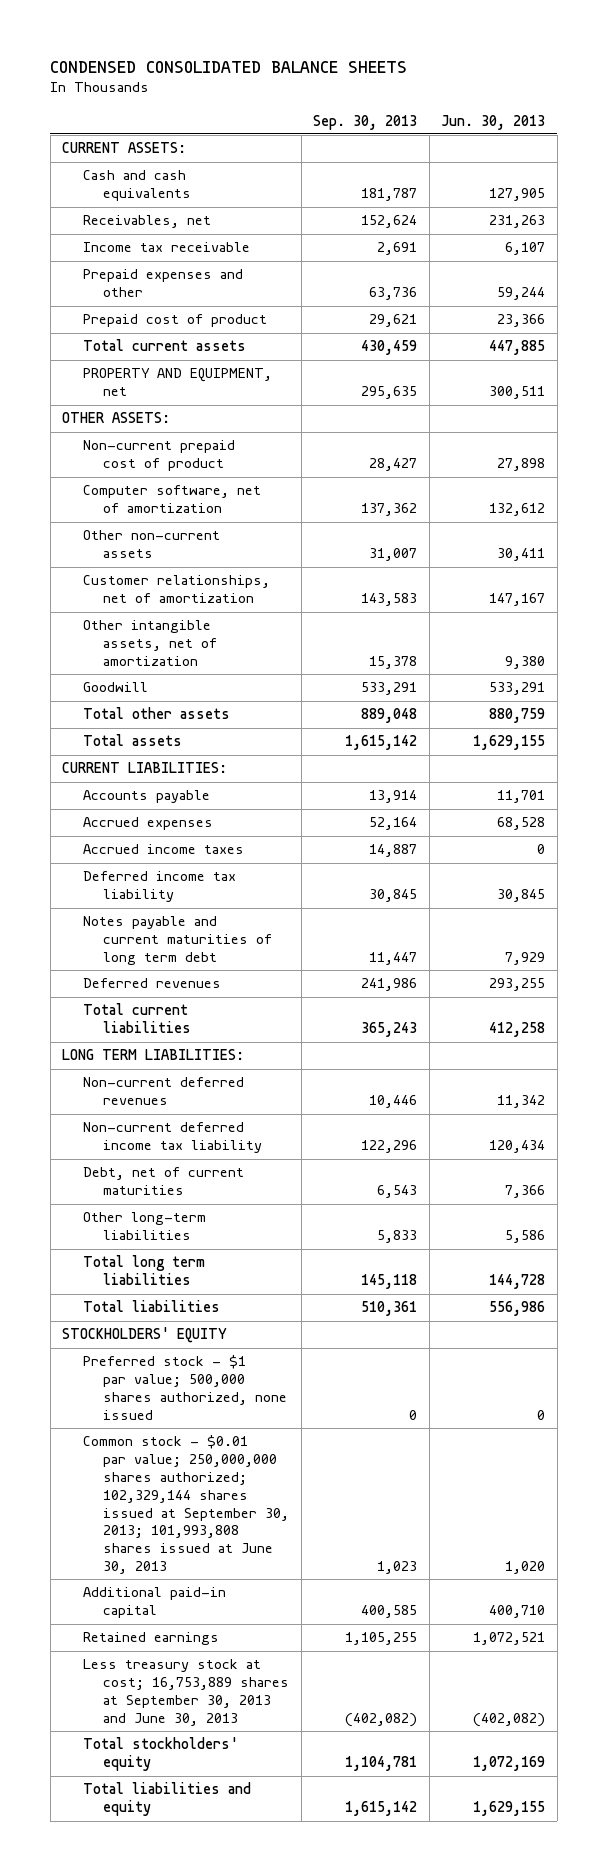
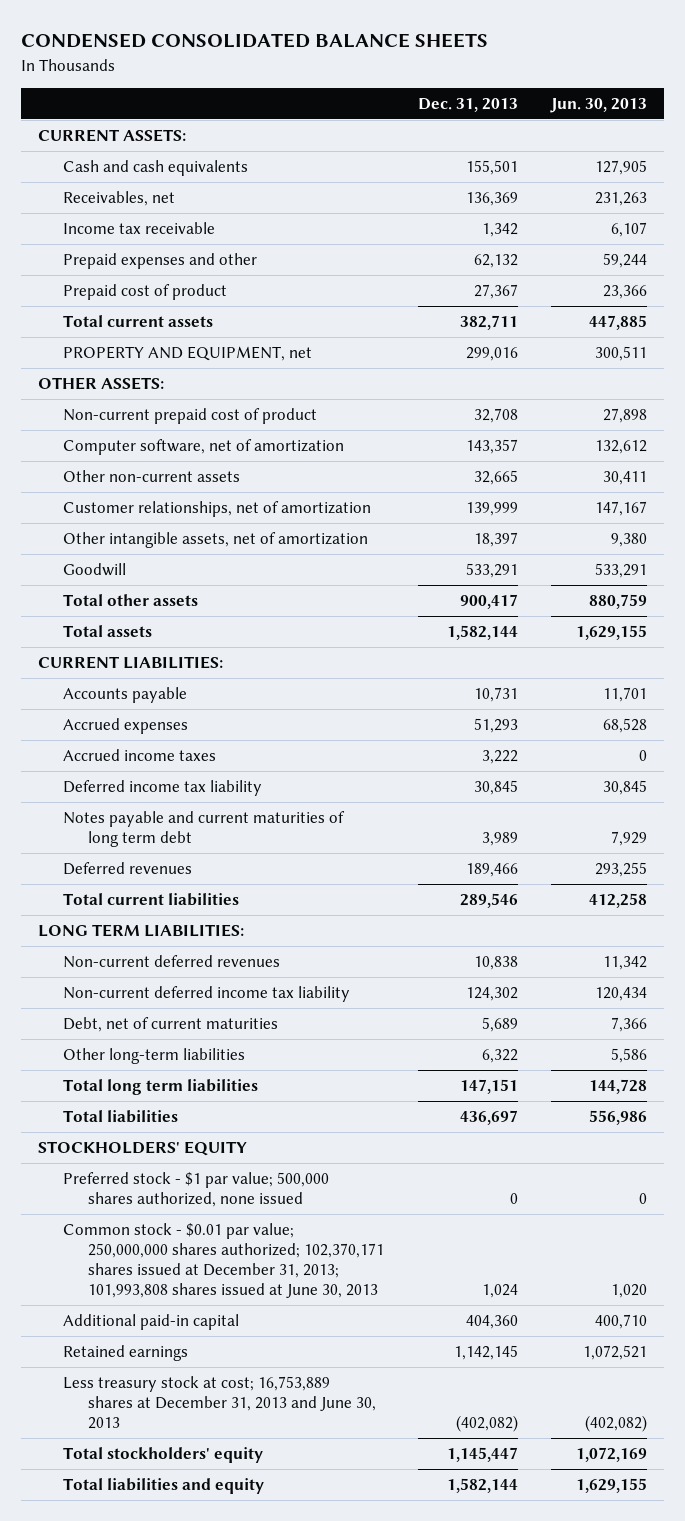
[313,114,418,130] Sep. 30, 2013 -> none
none -> [417,97,518,112] Dec. 31, 2013
[82,1435,290,1575] Common stock - $0.01 par value; 250,000,000 shares authorized; 102,329,144 shares issued at September 30, 2013; 101,993,808 shares issued at June 30, 2013 -> [62,1223,384,1298] Common stock - $0.01 par value; 250,000,000 shares authorized; 102,370,171 shares issued at December 31, 2013; 101,993,808 shares issued at June 30, 2013
[82,1659,290,1726] Less treasury stock at cost; 16,753,889 shares at September 30, 2013 and June 30, 2013 -> [62,1376,376,1429] Less treasury stock at cost; 16,753,889 shares at December 31, 2013 and June 30, 2013

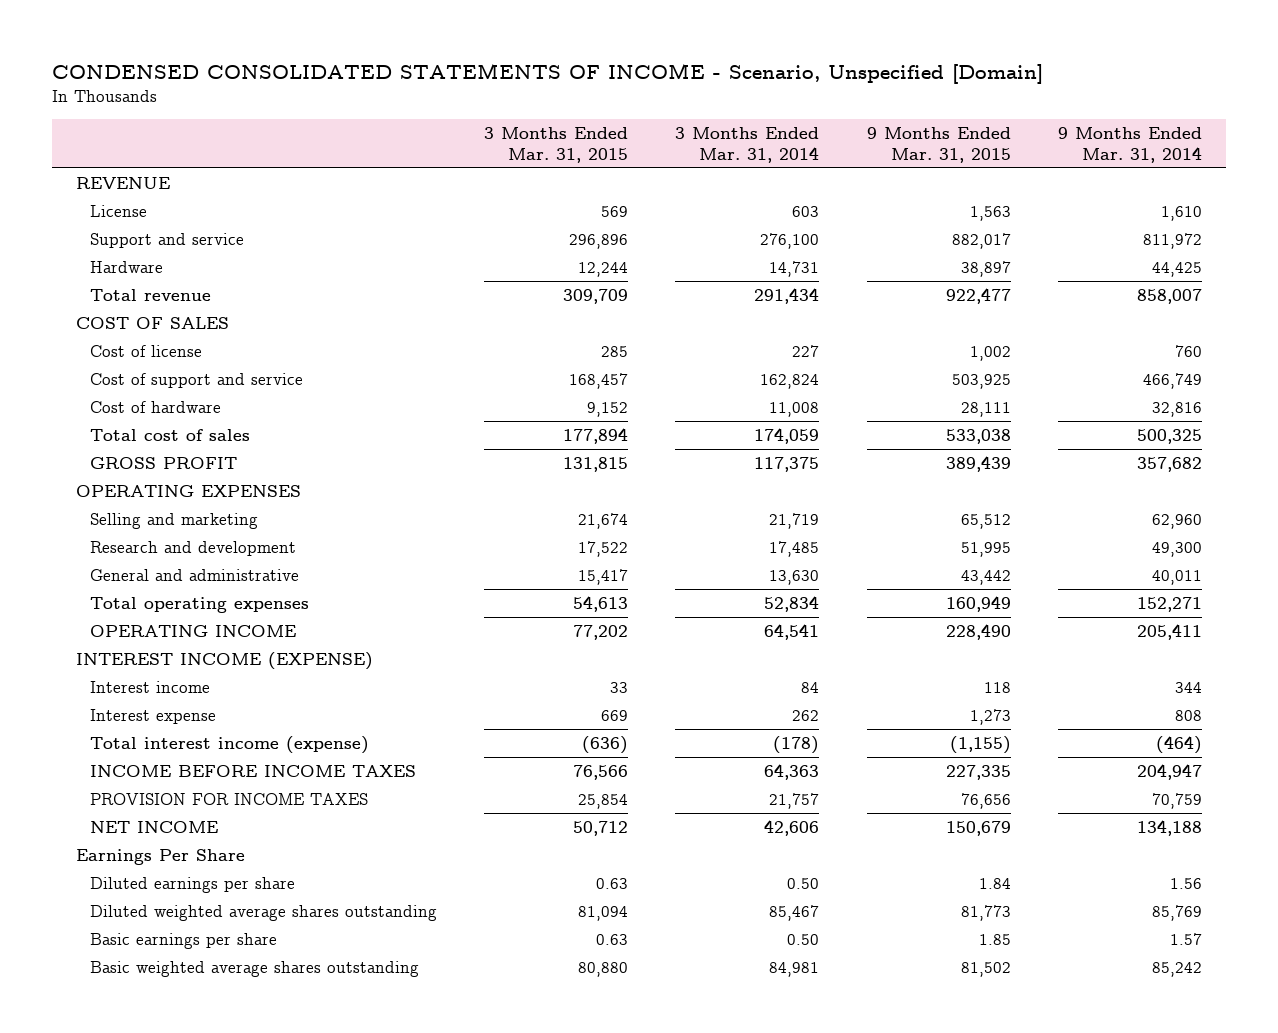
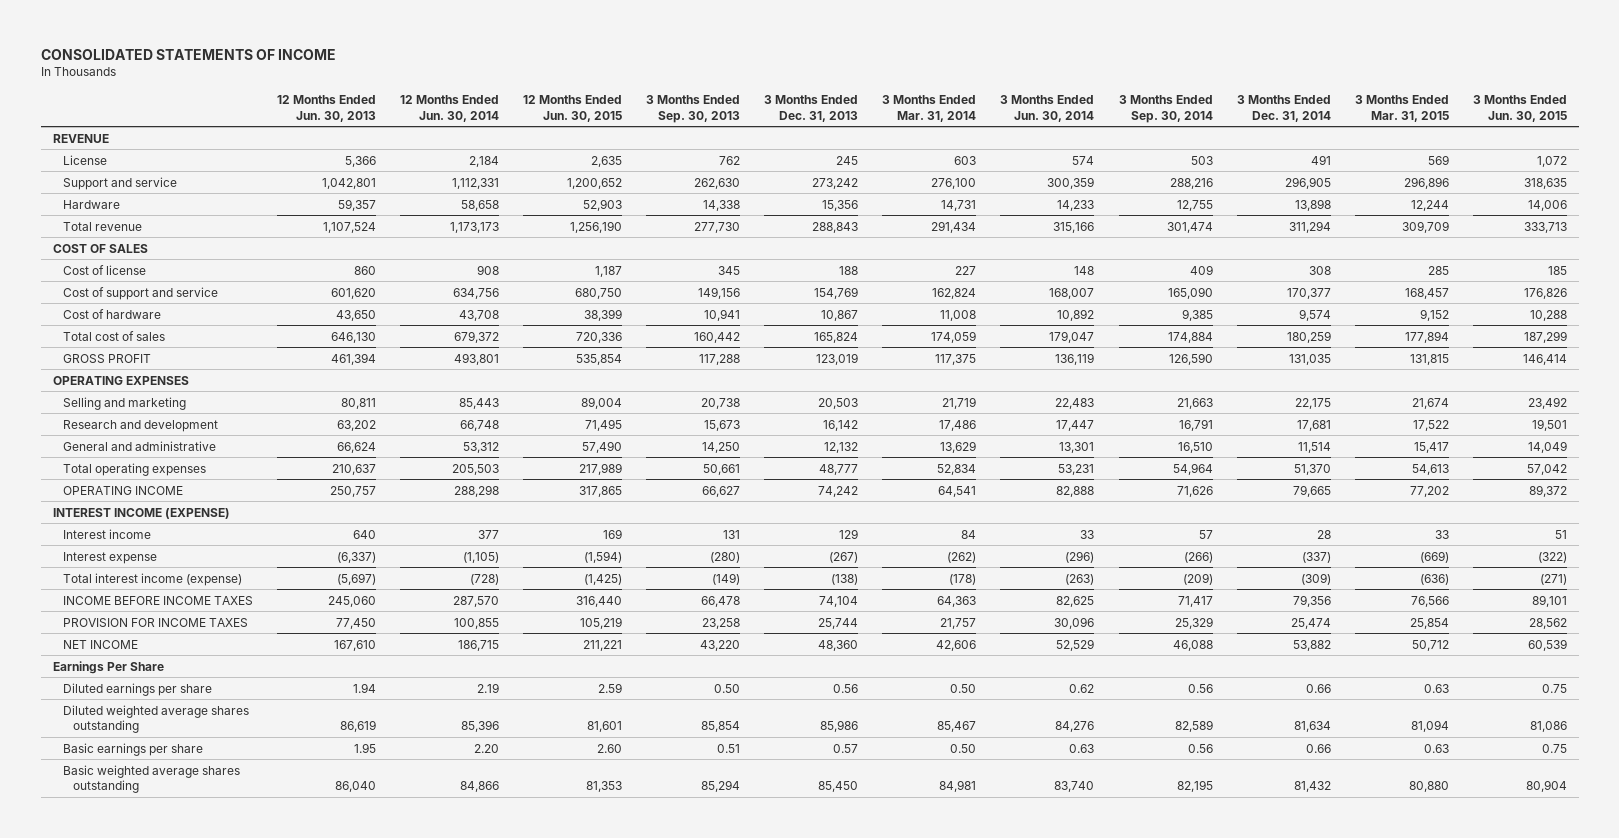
[52,62,1044,84] CONDENSED CONSOLIDATED STATEMENTS OF INCOME - Scenario, Unspecified [Domain] -> [40,48,336,60] CONSOLIDATED STATEMENTS OF INCOME
[866,126,1011,163] 9 Months Ended Mar. 31, 2015 -> none
[1057,126,1202,163] 9 Months Ended Mar. 31, 2014 -> none
none -> [277,95,377,122] 12 Months Ended Jun. 30, 2013
none -> [400,95,500,122] 12 Months Ended Jun. 30, 2014
none -> [523,95,623,122] 12 Months Ended Jun. 30, 2015
none -> [646,95,741,123] 3 Months Ended Sep. 30, 2013
none -> [764,95,859,122] 3 Months Ended Dec. 31, 2013
none -> [1000,95,1095,122] 3 Months Ended Jun. 30, 2014
none -> [1118,95,1213,123] 3 Months Ended Sep. 30, 2014
none -> [1236,95,1331,122] 3 Months Ended Dec. 31, 2014
none -> [1472,95,1567,122] 3 Months Ended Jun. 30, 2015
[769,540,820,557] 17,485 -> [939,419,977,431] 17,486
[769,569,820,585] 13,630 -> [940,440,977,453] 13,629
[600,709,628,721] 669 -> [1419,550,1449,563] (669)
[792,709,820,721] 262 -> [947,551,977,563] (262)

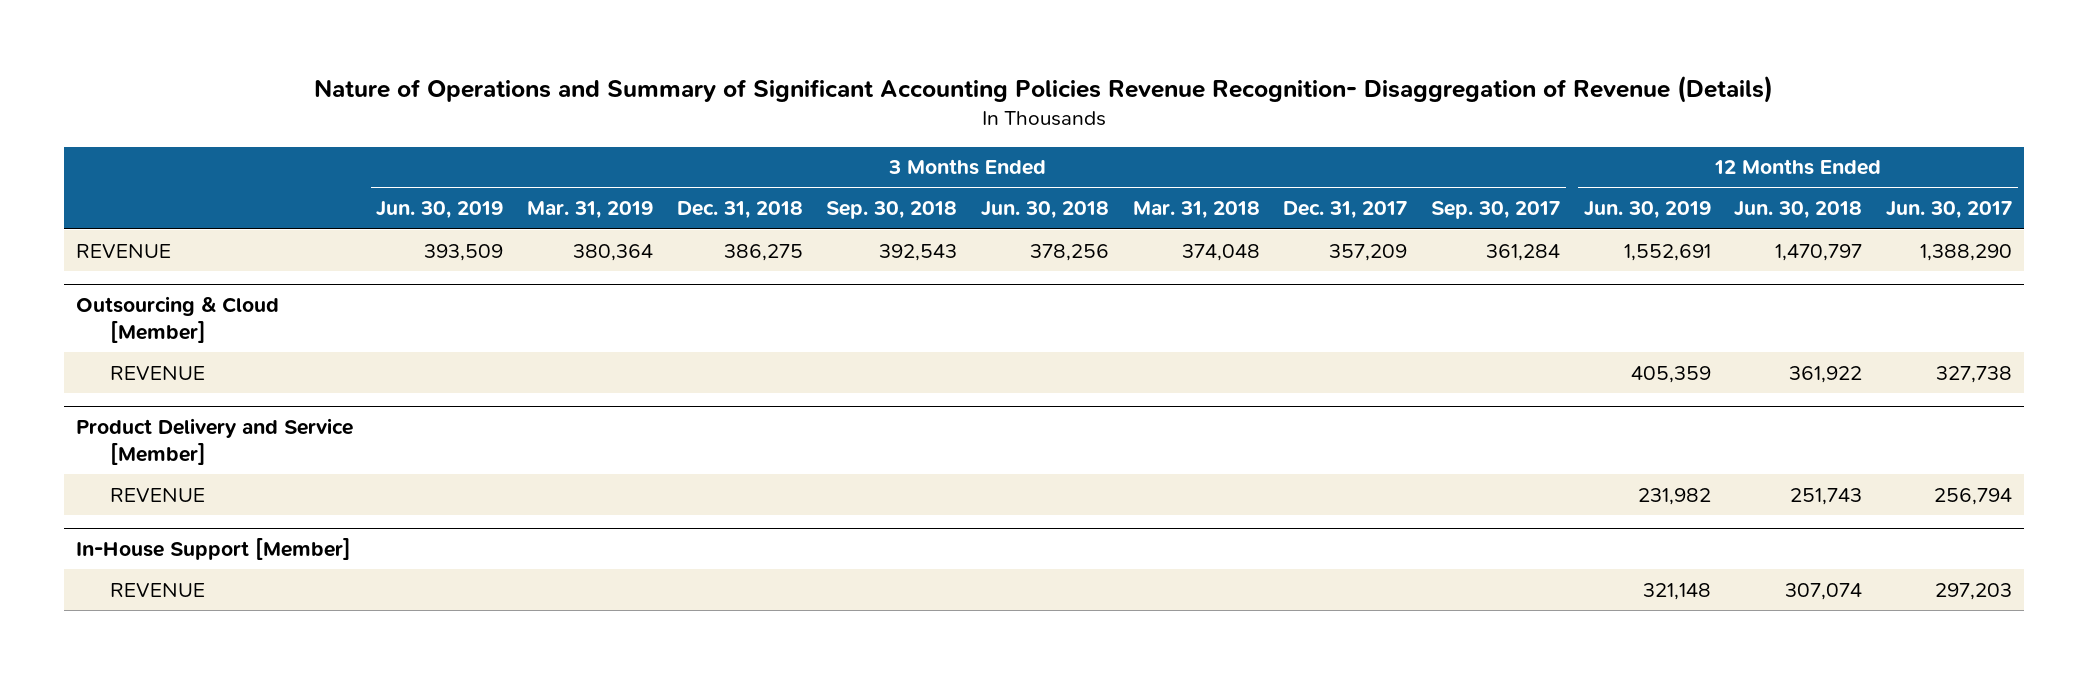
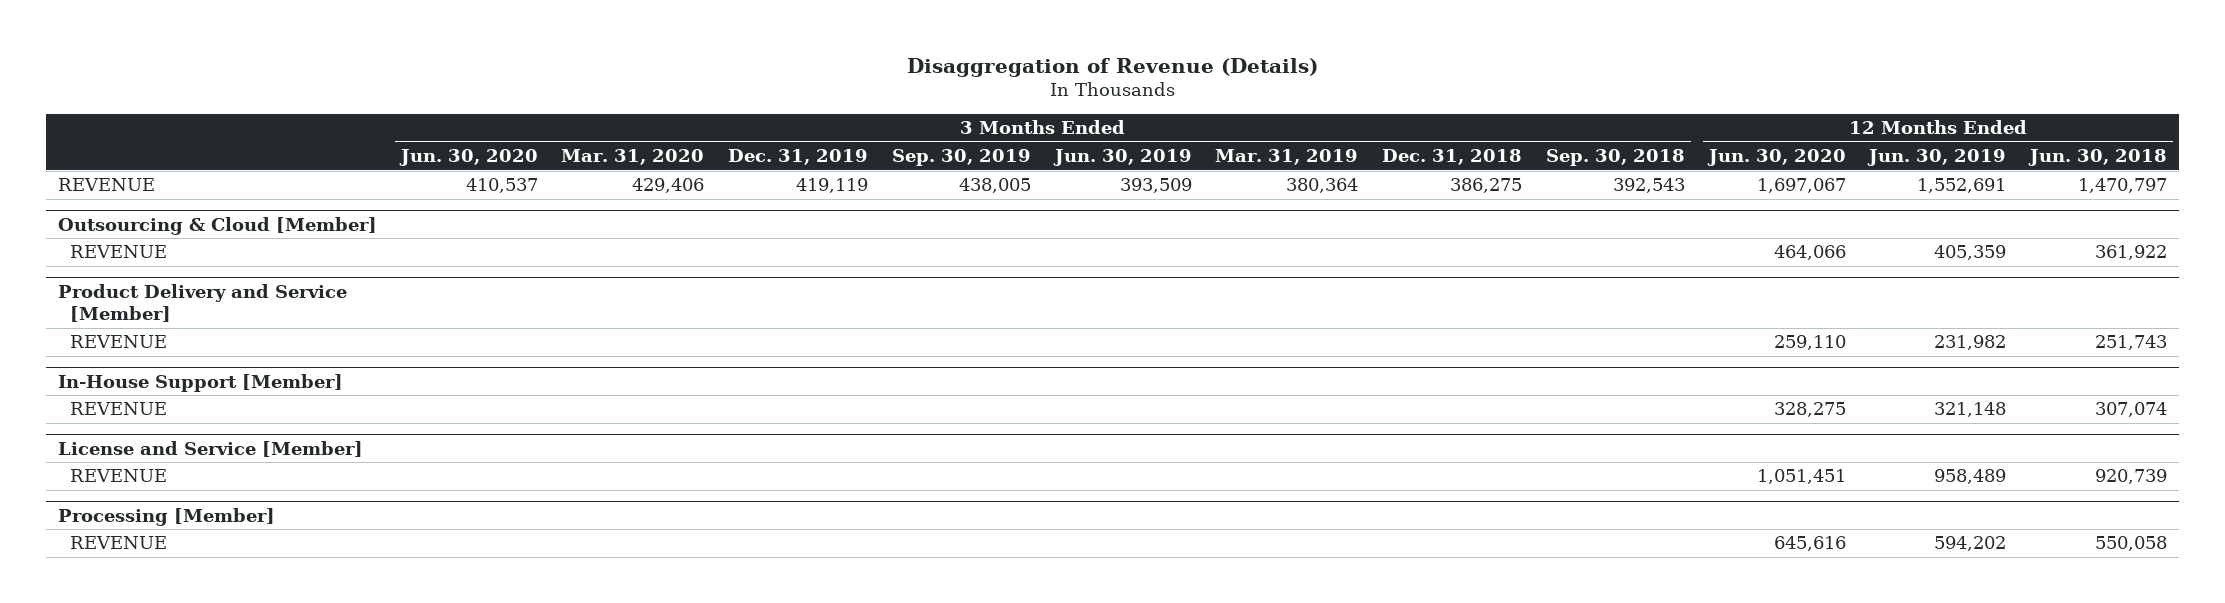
[313,74,1773,103] Nature of Operations and Summary of Significant Accounting Policies Revenue Recognition- Disaggregation of Revenue (Details) -> [906,57,1318,77] Disaggregation of Revenue (Details)
[981,201,1110,220] Jun. 30, 2018 -> none
[1132,201,1260,220] Mar. 31, 2018 -> none
[1283,201,1408,220] Dec. 31, 2017 -> none
[1430,201,1560,220] Sep. 30, 2017 -> none
[1885,201,2012,220] Jun. 30, 2017 -> none
none -> [398,149,538,167] Jun. 30, 2020
none -> [561,149,705,166] Mar. 31, 2020
none -> [728,149,869,166] Dec. 31, 2019
none -> [891,149,1031,167] Sep. 30, 2019
none -> [1706,149,1846,167] Jun. 30, 2020
none -> [57,440,363,457] License and Service [Member]
none -> [70,469,168,483] REVENUE
none -> [57,507,275,526] Processing [Member]
none -> [70,536,168,550] REVENUE

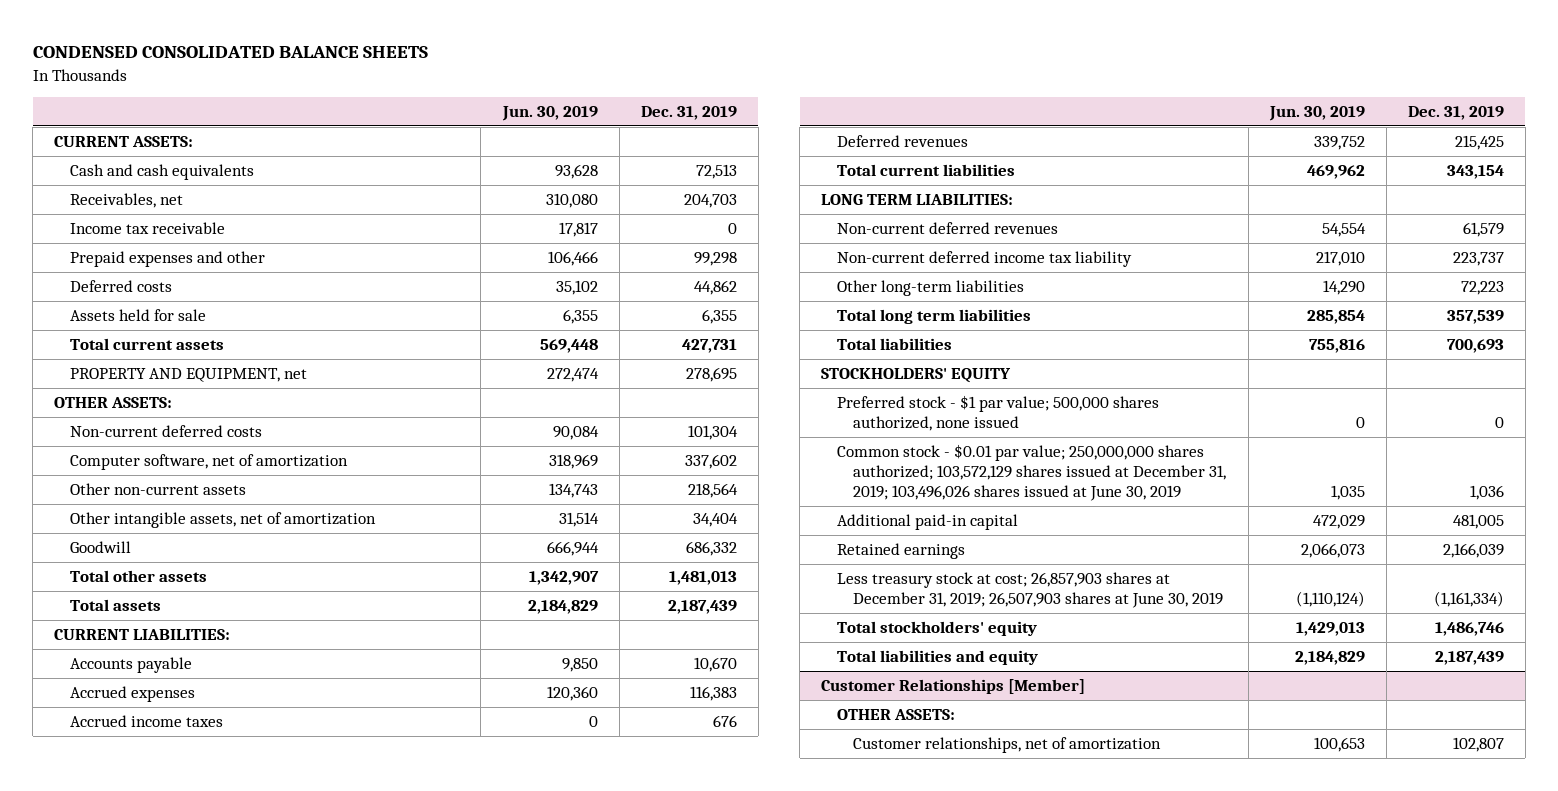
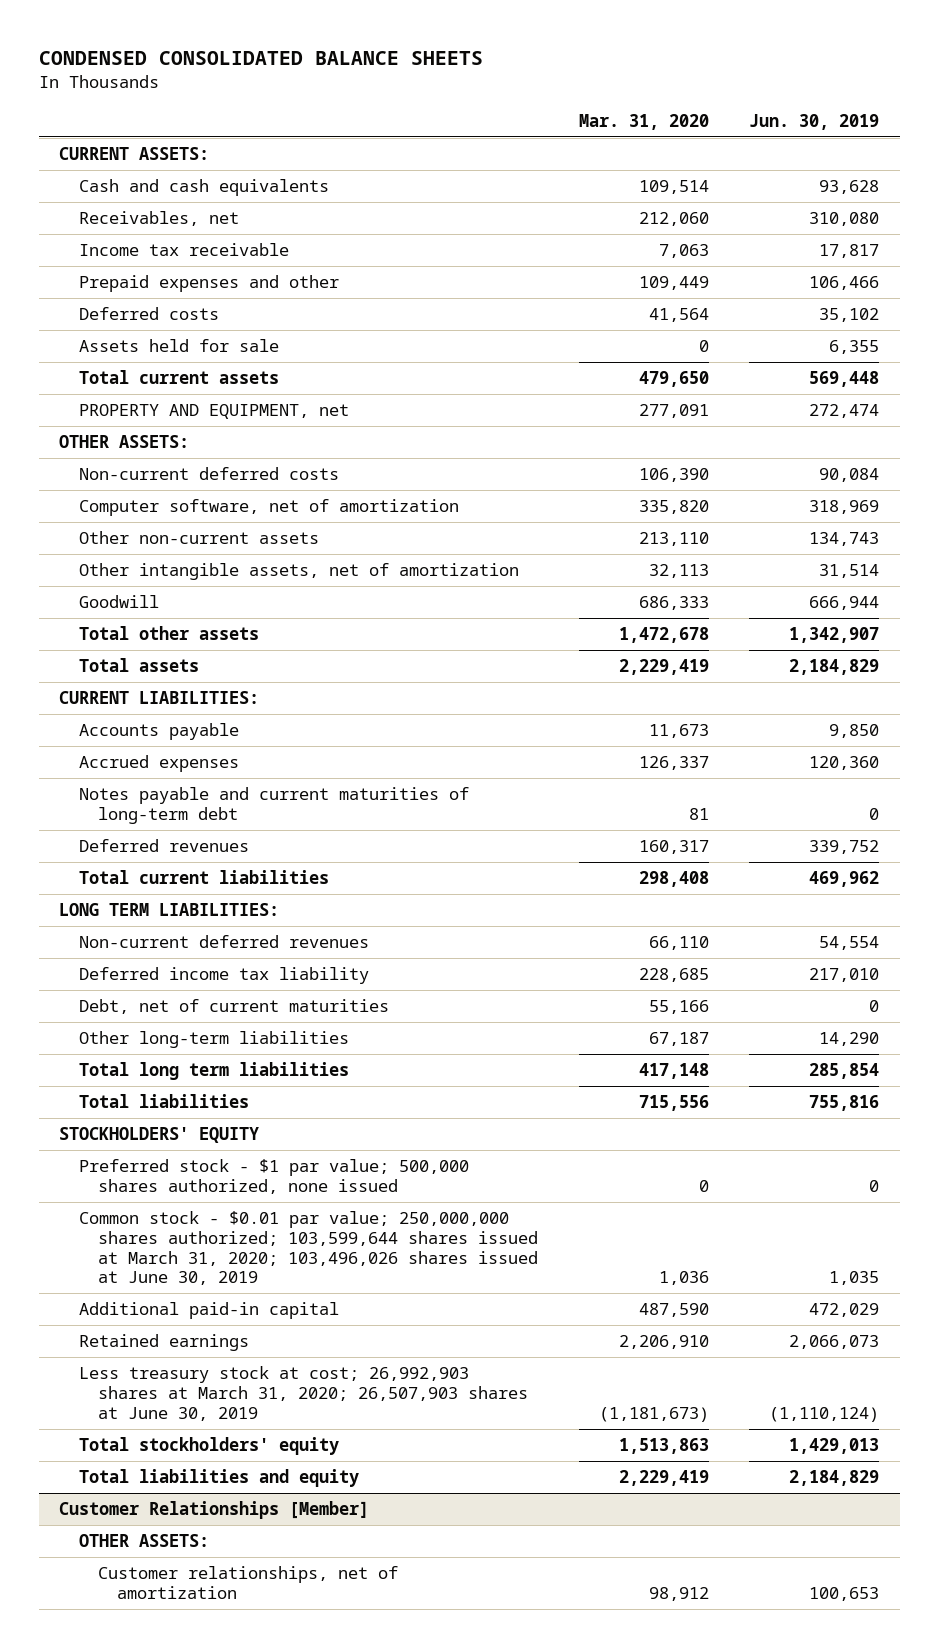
[640,106,737,121] Dec. 31, 2019 -> none
none -> [578,113,709,130] Mar. 31, 2020
[70,714,224,727] Accrued income taxes -> none
none -> [78,787,469,824] Notes payable and current maturities of long-term debt
[837,250,1133,267] Non-current deferred income tax liability -> [78,967,369,985] Deferred income tax liability
none -> [78,999,389,1015] Debt, net of current maturities
[837,443,1227,502] Common stock - $0.01 par value; 250,000,000 shares authorized; 103,572,129 shares issued at December 31, 2019; 103,496,026 shares issued at June 30, 2019 -> [78,1211,538,1286] Common stock - $0.01 par value; 250,000,000 shares authorized; 103,599,644 shares issued at March 31, 2020; 103,496,026 shares issued at June 30, 2019
[837,571,1224,609] Less treasury stock at cost; 26,857,903 shares at December 31, 2019; 26,507,903 shares at June 30, 2019 -> [78,1366,528,1421] Less treasury stock at cost; 26,992,903 shares at March 31, 2020; 26,507,903 shares at June 30, 2019

